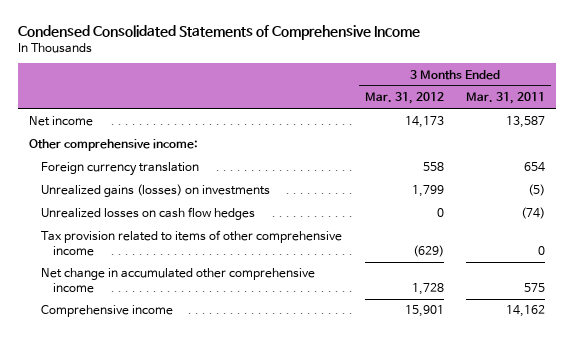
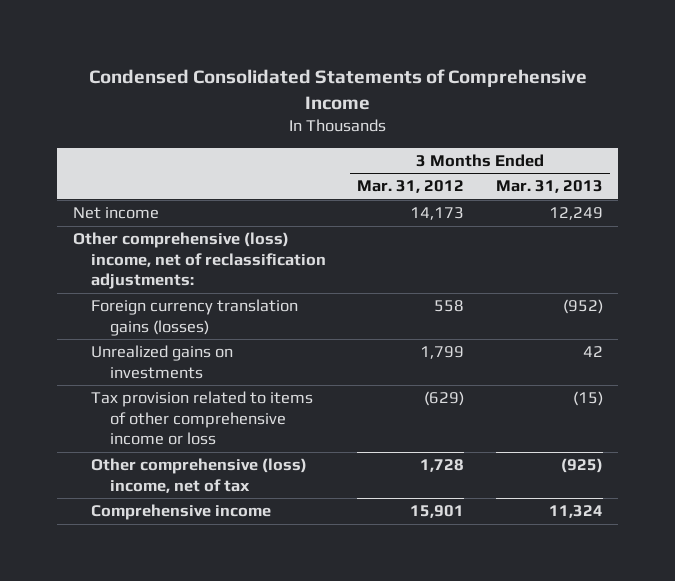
[466,92,546,105] Mar. 31, 2011 -> none
none -> [495,180,603,194] Mar. 31, 2013
[29,139,199,152] Other comprehensive income: -> none
[41,207,256,221] Unrealized losses on cash flow hedges -> none
none -> [72,232,327,290] Other comprehensive (loss) income, net of reclassification adjustments:
[41,162,200,177] Foreign currency translation -> [91,299,299,336] Foreign currency translation gains (losses)
[41,184,271,198] Unrealized gains (losses) on investments -> [91,345,234,379] Unrealized gains on investments
[41,230,343,257] Tax provision related to items of other comprehensive income -> [91,391,314,446] Tax provision related to items of other comprehensive income or loss
[41,268,316,294] Net change in accumulated other comprehensive income -> [91,458,308,493] Other comprehensive (loss) income, net of tax

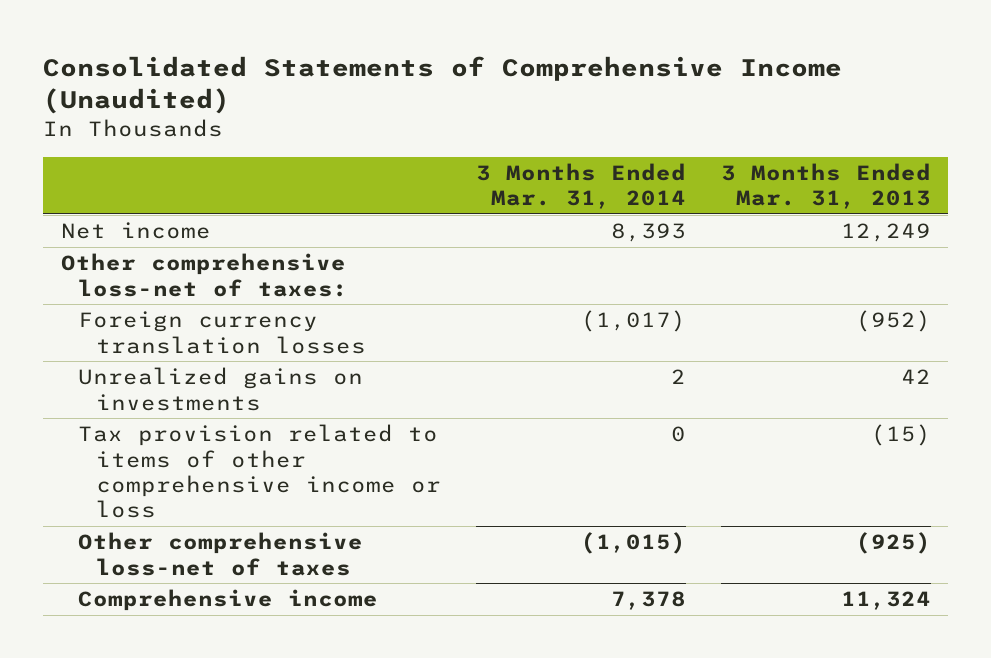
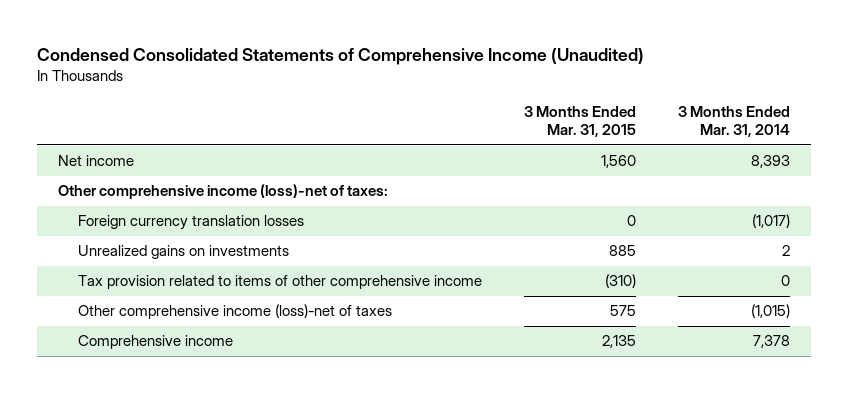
[43,55,843,114] Consolidated Statements of Comprehensive Income (Unaudited) -> [37,47,645,65] Condensed Consolidated Statements of Comprehensive Income (Unaudited)
[720,162,931,210] 3 Months Ended Mar. 31, 2013 -> none
none -> [524,105,637,138] 3 Months Ended Mar. 31, 2015
[60,253,349,297] Other comprehensive loss-net of taxes: -> [58,184,389,200] Other comprehensive income (loss)-net of taxes:
[78,424,442,519] Tax provision related to items of other comprehensive income or loss -> [78,275,483,290] Tax provision related to items of other comprehensive income
[78,532,364,576] Other comprehensive loss-net of taxes -> [78,304,393,320] Other comprehensive income (loss)-net of taxes

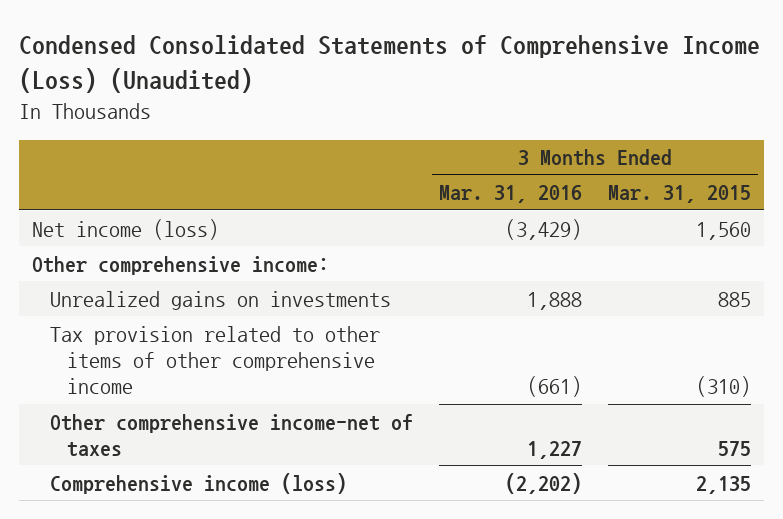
[37,47,645,65] Condensed Consolidated Statements of Comprehensive Income (Unaudited) -> [18,35,760,93] Condensed Consolidated Statements of Comprehensive Income (Loss) (Unaudited)
[677,105,790,138] 3 Months Ended Mar. 31, 2014 -> none
none -> [438,185,582,204] Mar. 31, 2016
[78,215,305,231] Foreign currency translation losses -> none
[58,155,135,167] Net income -> [31,218,219,240] Net income (loss)
[58,184,389,200] Other comprehensive income (loss)-net of taxes: -> [31,255,329,275] Other comprehensive income:
[78,275,483,290] Tax provision related to items of other comprehensive income -> [49,325,380,395] Tax provision related to other items of other comprehensive income
[78,304,393,320] Other comprehensive income (loss)-net of taxes -> [49,413,413,457] Other comprehensive income-net of taxes
[78,335,234,350] Comprehensive income -> [49,472,347,494] Comprehensive income (loss)

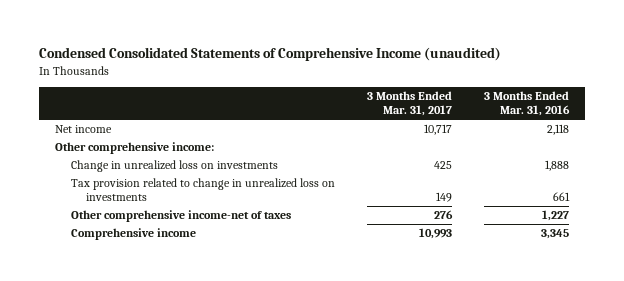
[18,35,760,93] Condensed Consolidated Statements of Comprehensive Income (Loss) (Unaudited) -> [39,47,502,62] Condensed Consolidated Statements of Comprehensive Income (unaudited)
[608,185,752,204] Mar. 31, 2015 -> none
none -> [366,91,452,117] 3 Months Ended Mar. 31, 2017
[31,218,219,240] Net income (loss) -> [55,125,113,134] Net income
[504,218,582,240] (3,429) -> [546,124,569,136] 2,118
[49,290,391,310] Unrealized gains on investments -> [70,160,278,173] Change in unrealized loss on investments
[49,325,380,395] Tax provision related to other items of other comprehensive income -> [70,178,335,202] Tax provision related to change in unrealized loss on investments
[526,376,582,398] (661) -> [552,192,570,202] 661
[49,472,347,494] Comprehensive income (loss) -> [70,228,196,241] Comprehensive income
[504,472,582,494] (2,202) -> [540,229,569,240] 3,345

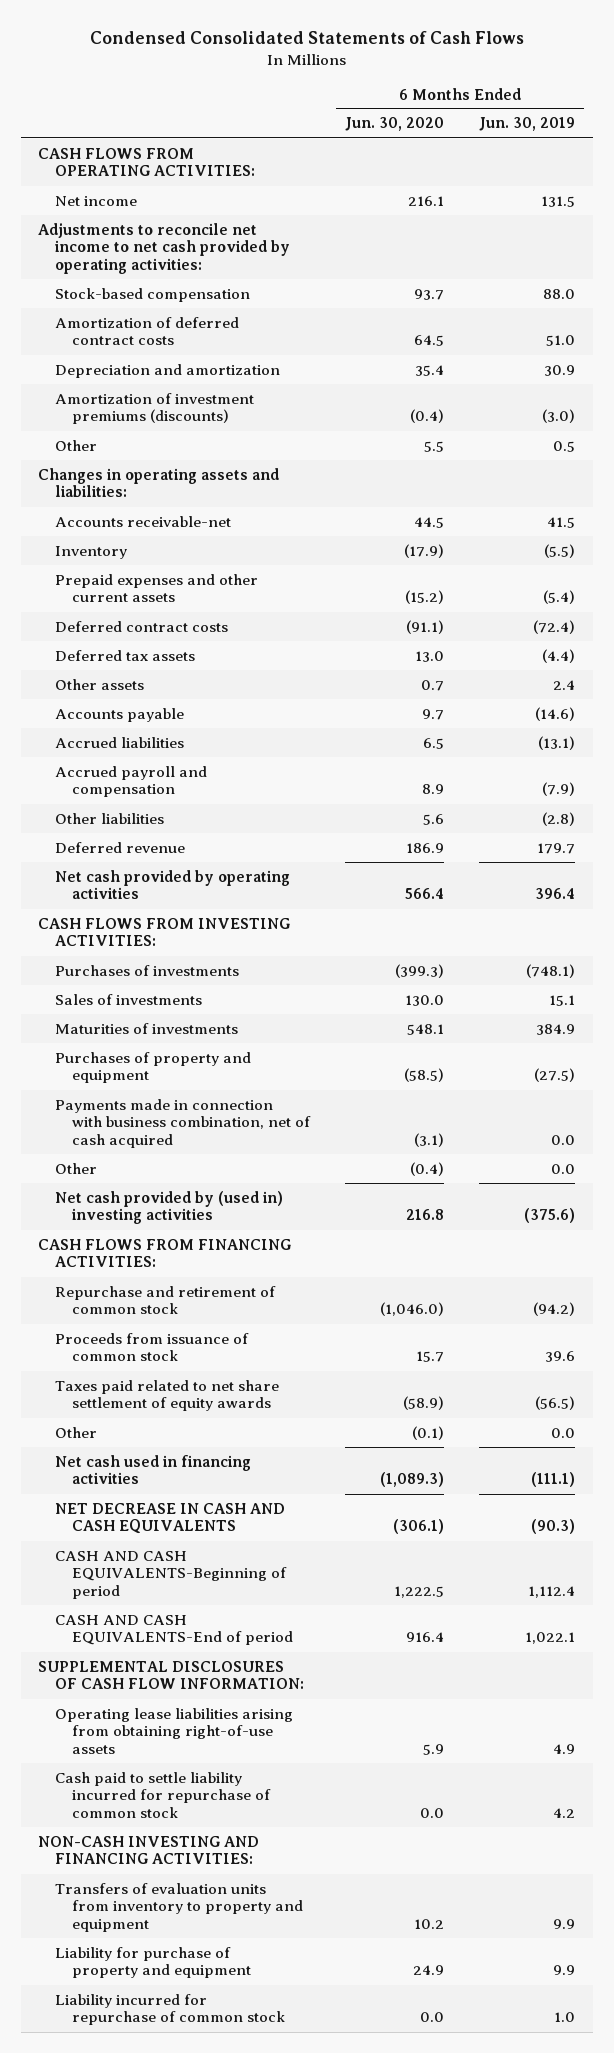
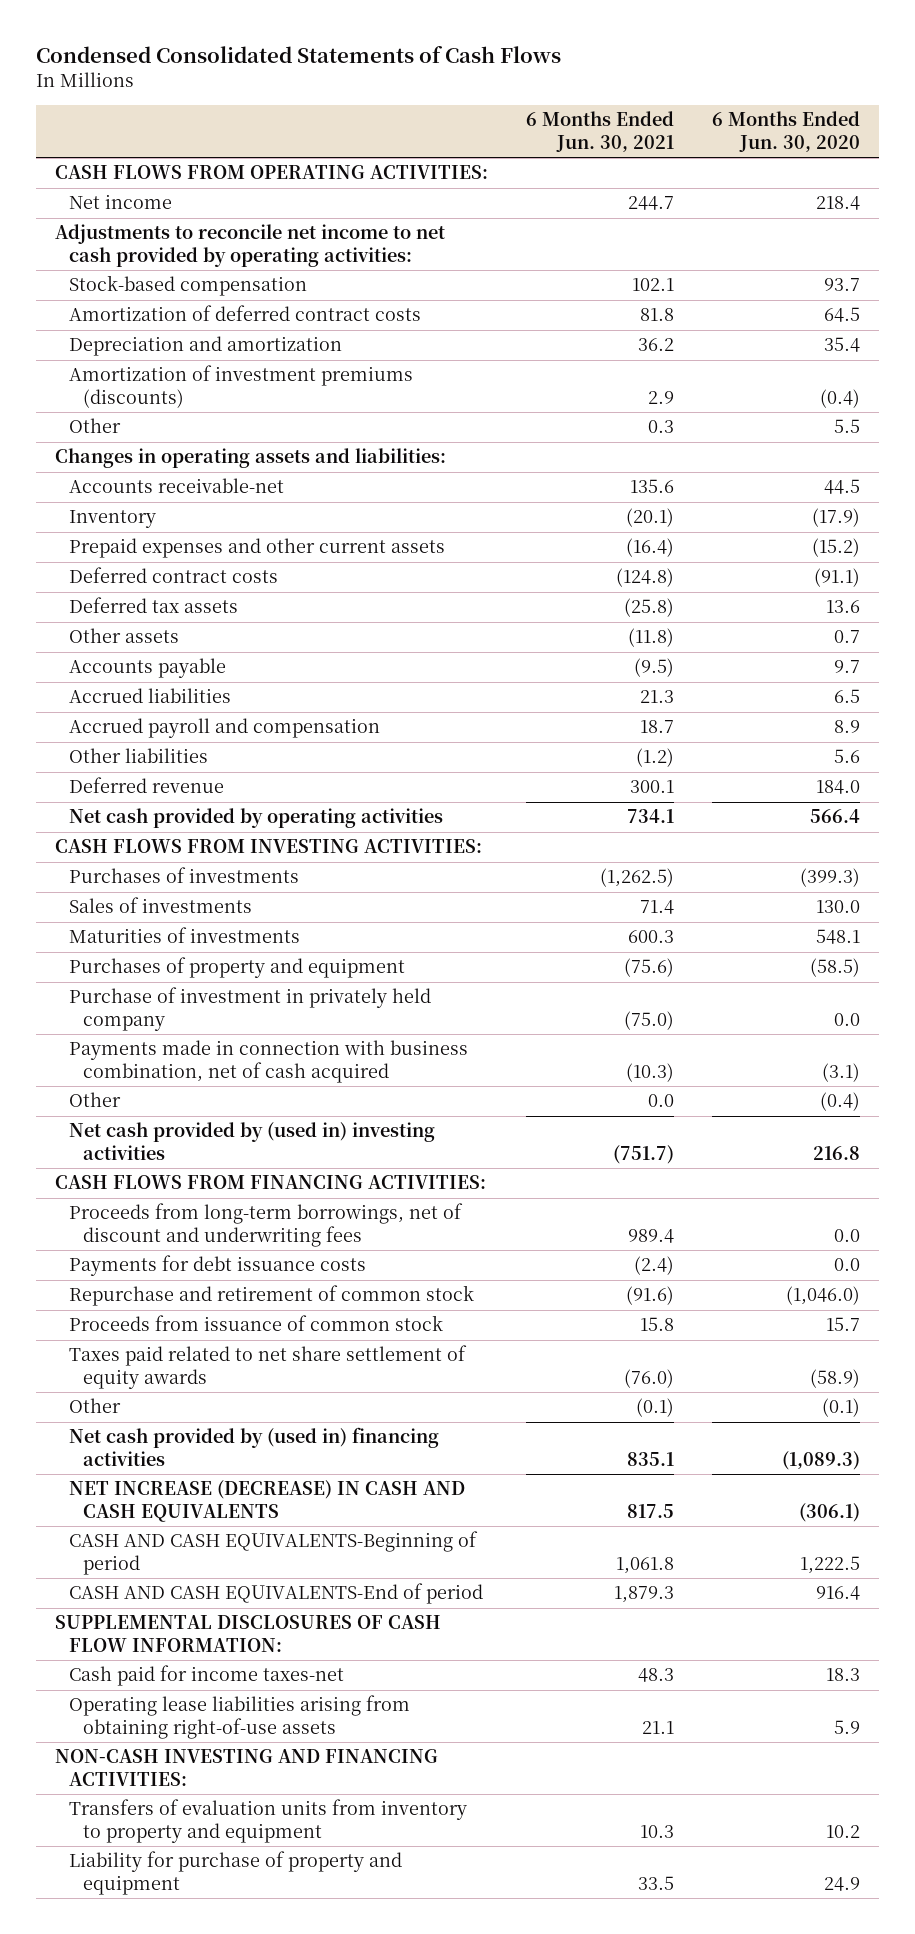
[479,117,576,132] Jun. 30, 2019 -> none
none -> [525,111,674,153] 6 Months Ended Jun. 30, 2021
[408,195,445,206] 216.1 -> [816,196,861,211] 218.4
[415,650,445,662] 13.0 -> [826,600,861,614] 13.6
[406,842,445,853] 186.9 -> [816,780,861,795] 184.0
none -> [68,987,431,1031] Purchase of investment in privately held company
none -> [68,1203,463,1247] Proceeds from long-term borrowings, net of discount and underwriting fees
none -> [68,1255,366,1277] Payments for debt issuance costs
[55,1454,252,1485] Net cash used in financing activities -> [68,1427,439,1466] Net cash provided by (used in) financing activities
[55,1502,286,1535] NET DECREASE IN CASH AND CASH EQUIVALENTS -> [68,1480,465,1522] NET INCREASE (DECREASE) IN CASH AND CASH EQUIVALENTS
none -> [68,1665,344,1687] Cash paid for income taxes-net
[55,1771,271,1819] Cash paid to settle liability incurred for repurchase of common stock -> none
[55,1993,285,2026] Liability incurred for repurchase of common stock -> none

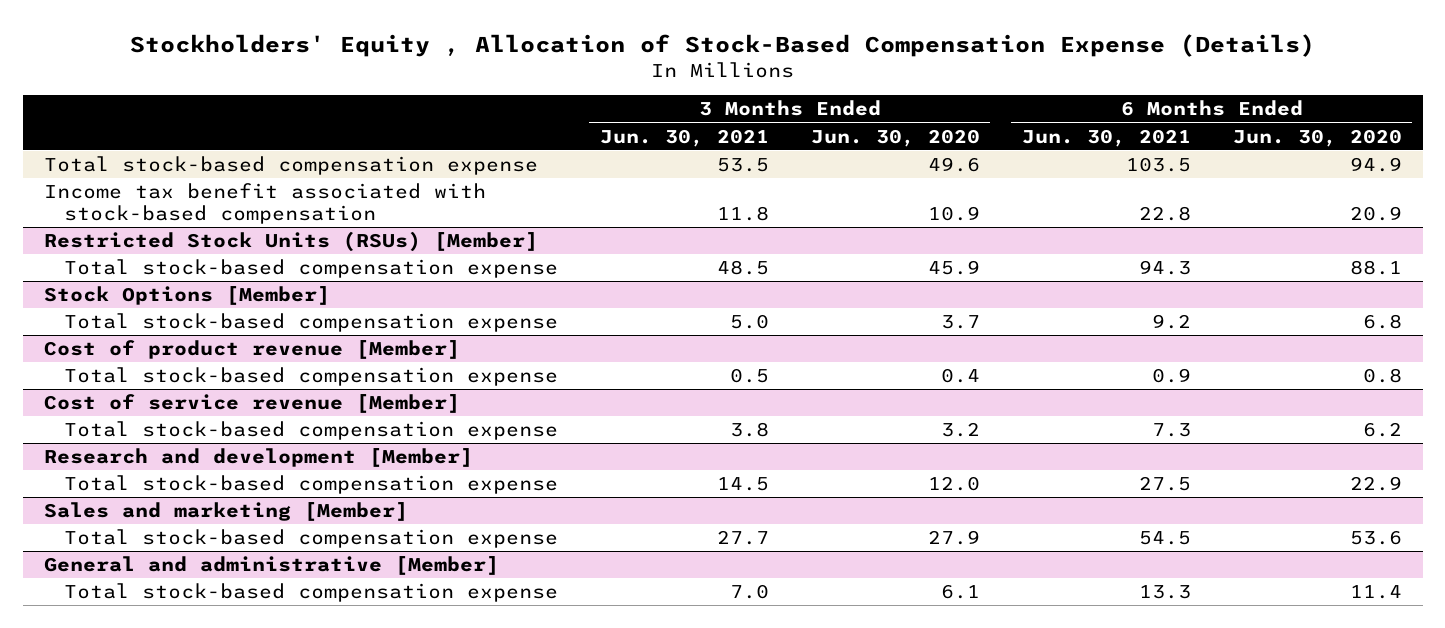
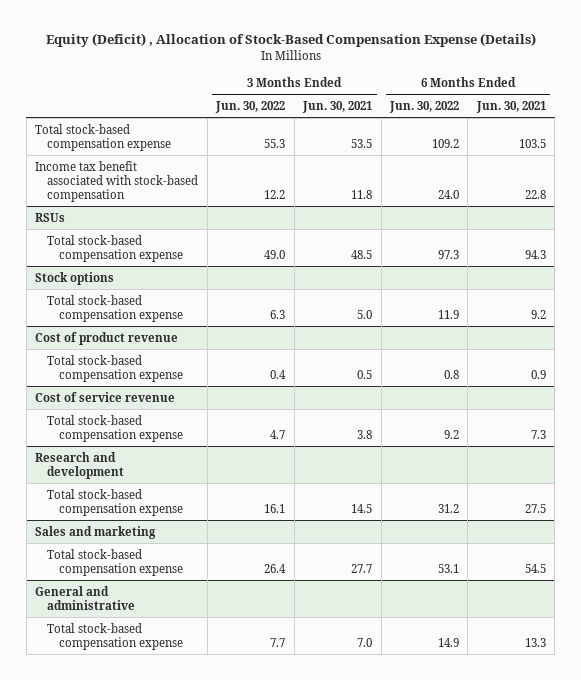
[129,33,1315,57] Stockholders' Equity , Allocation of Stock-Based Compensation Expense (Details) -> [45,33,536,48] Equity (Deficit) , Allocation of Stock-Based Compensation Expense (Details)
[810,128,980,147] Jun. 30, 2020 -> none
[1232,128,1402,147] Jun. 30, 2020 -> none
none -> [215,100,286,113] Jun. 30, 2022
none -> [389,100,460,113] Jun. 30, 2022
[43,231,538,253] Restricted Stock Units (RSUs) [Member] -> [35,212,66,222] RSUs
[43,286,330,306] Stock Options [Member] -> [35,271,115,285] Stock options
[43,340,460,360] Cost of product revenue [Member] -> [35,331,179,345] Cost of product revenue
[43,394,460,414] Cost of service revenue [Member] -> [35,391,176,402] Cost of service revenue
[43,448,473,468] Research and development [Member] -> [35,451,125,479] Research and development
[43,502,408,522] Sales and marketing [Member] -> [35,525,157,539] Sales and marketing
[43,556,499,576] General and administrative [Member] -> [35,585,136,610] General and administrative

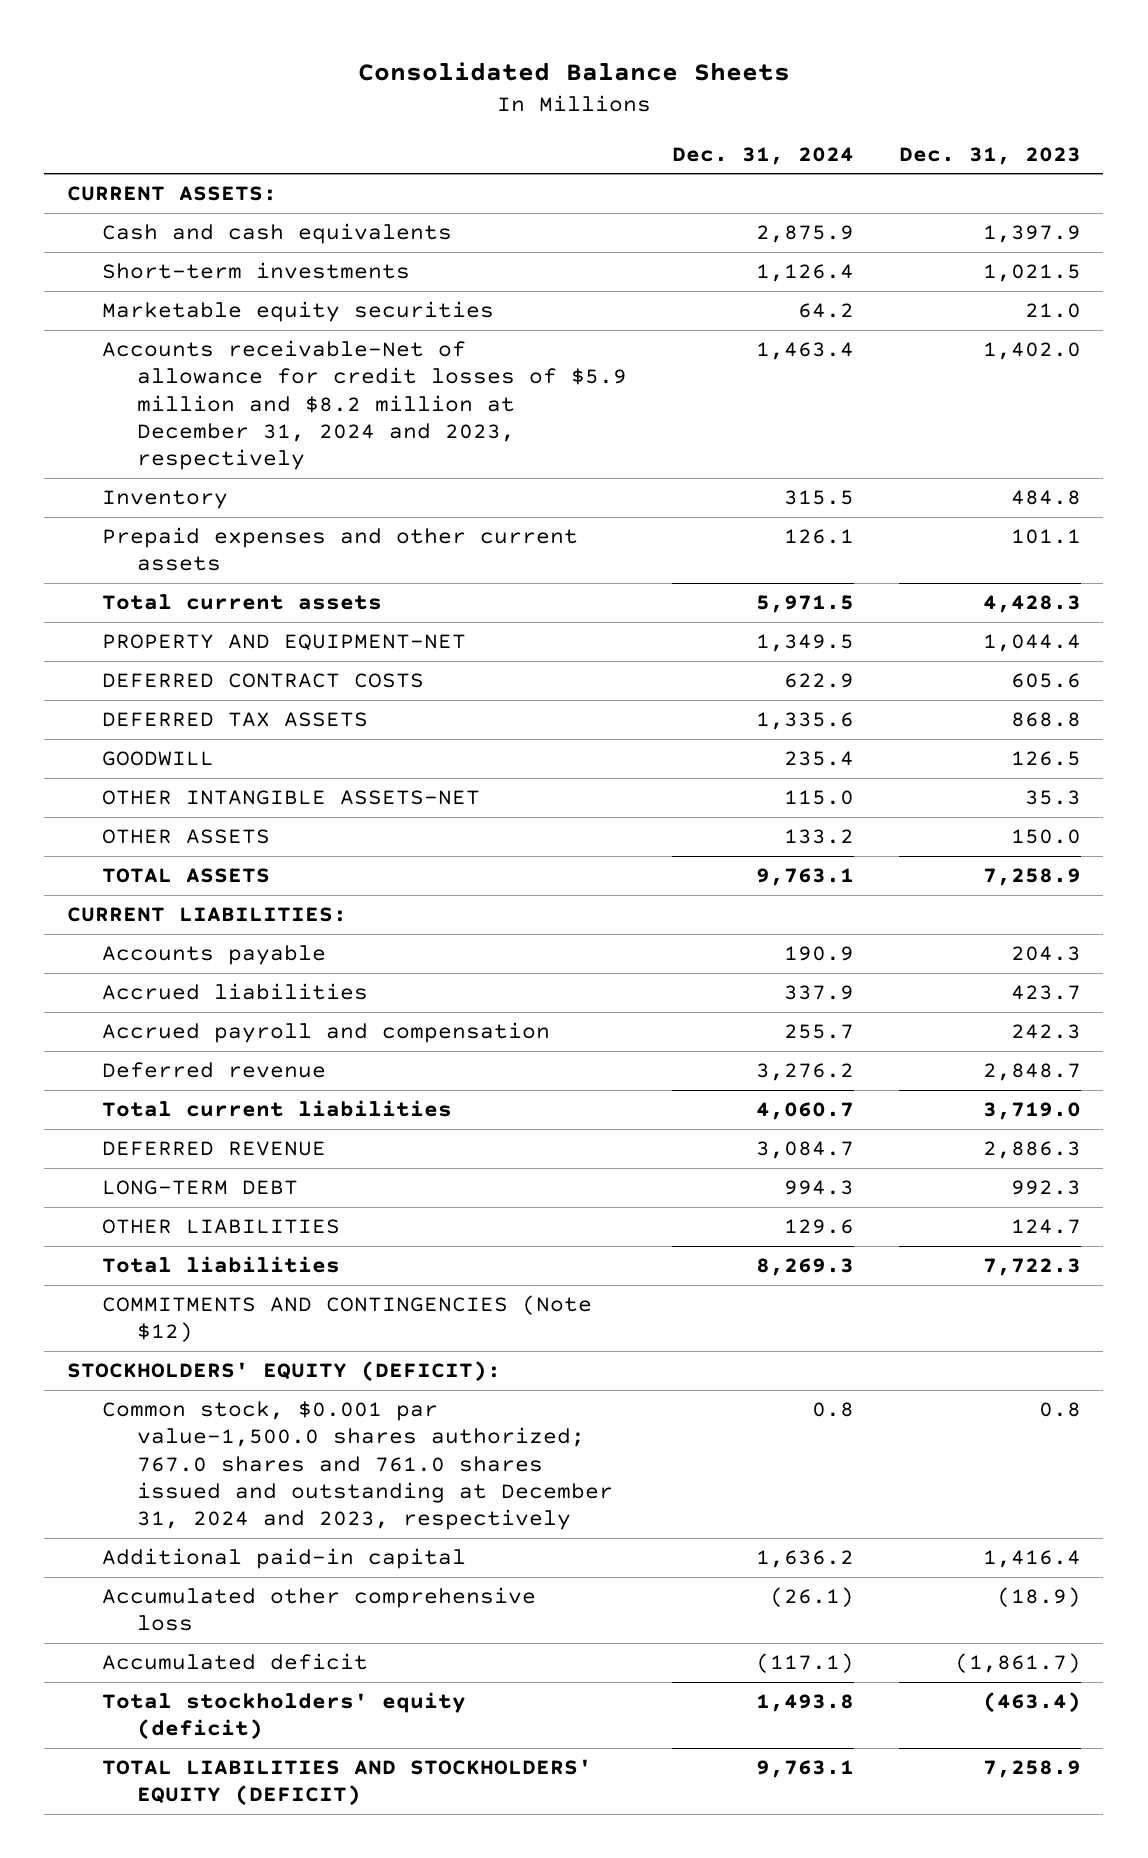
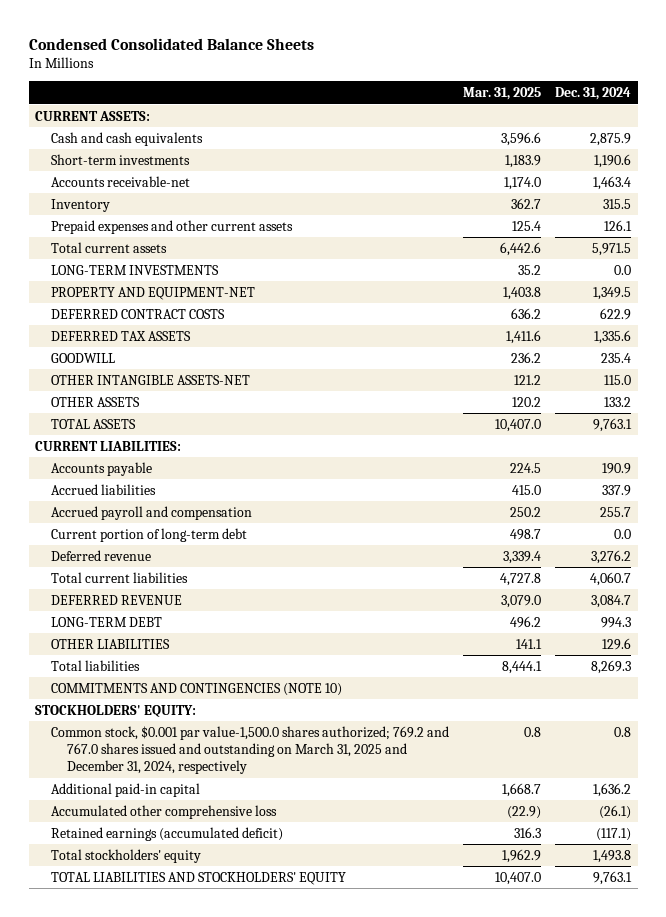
[357,62,790,82] Consolidated Balance Sheets -> [28,37,314,50] Condensed Consolidated Balance Sheets
[898,146,1081,165] Dec. 31, 2023 -> none
none -> [463,87,542,101] Mar. 31, 2025
[102,301,495,323] Marketable equity securities -> none
[756,264,855,283] 1,126.4 -> [593,153,631,168] 1,190.6
[102,340,628,471] Accounts receivable-Net of allowance for credit losses of $5.9 million and $8.2 million at December 31, 2024 and 2023, respectively -> [51,175,191,187] Accounts receivable-net
none -> [51,264,220,275] LONG-TERM INVESTMENTS
none -> [51,527,248,542] Current portion of long-term debt
[102,1295,593,1343] COMMITMENTS AND CONTINGENCIES (Note $12) -> [51,682,343,696] COMMITMENTS AND CONTINGENCIES (NOTE 10)
[66,1361,501,1383] STOCKHOLDERS' EQUITY (DEFICIT): -> [35,704,197,717] STOCKHOLDERS' EQUITY:
[102,1401,614,1531] Common stock, $0.001 par value-1,500.0 shares authorized; 767.0 shares and 761.0 shares issued and outstanding at December 31, 2024 and 2023, respectively -> [51,725,450,775] Common stock, $0.001 par value-1,500.0 shares authorized; 769.2 and 767.0 shares issued and outstanding on March 31, 2025 and December 31, 2024, respectively
[102,1653,369,1671] Accumulated deficit -> [51,826,284,841] Retained earnings (accumulated deficit)
[102,1692,467,1741] Total stockholders' equity (deficit) -> [51,848,202,863] Total stockholders' equity
[102,1759,593,1807] TOTAL LIABILITIES AND STOCKHOLDERS' EQUITY (DEFICIT) -> [51,871,347,885] TOTAL LIABILITIES AND STOCKHOLDERS' EQUITY

